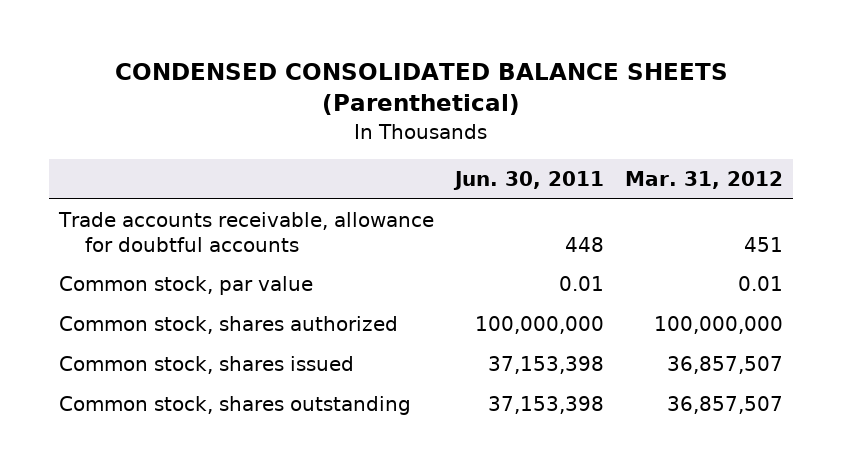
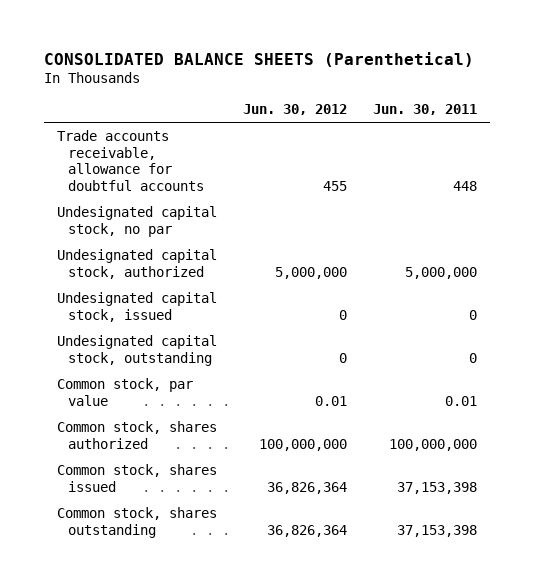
[115,63,729,116] CONDENSED CONSOLIDATED BALANCE SHEETS (Parenthetical) -> [43,51,474,67] CONSOLIDATED BALANCE SHEETS (Parenthetical)
[624,170,783,189] Mar. 31, 2012 -> none
none -> [242,104,347,116] Jun. 30, 2012
none -> [56,205,217,237] Undesignated capital stock, no par
none -> [56,248,217,279] Undesignated capital stock, authorized
none -> [56,291,217,322] Undesignated capital stock, issued
none -> [56,334,217,366] Undesignated capital stock, outstanding

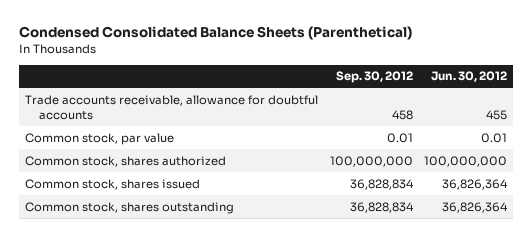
[43,51,474,67] CONSOLIDATED BALANCE SHEETS (Parenthetical) -> [18,26,412,41] Condensed Consolidated Balance Sheets (Parenthetical)
[373,104,478,116] Jun. 30, 2011 -> none
none -> [335,71,413,84] Sep. 30, 2012
[56,205,217,237] Undesignated capital stock, no par -> none
[56,248,217,279] Undesignated capital stock, authorized -> none
[56,291,217,322] Undesignated capital stock, issued -> none
[56,334,217,366] Undesignated capital stock, outstanding -> none

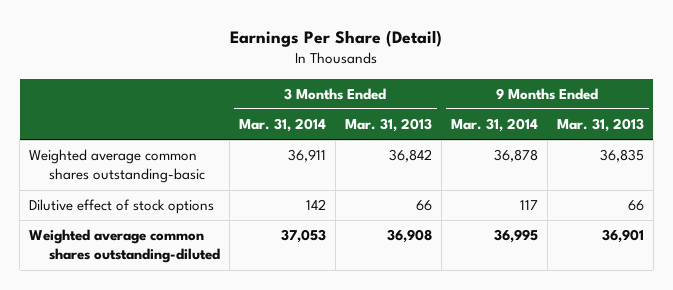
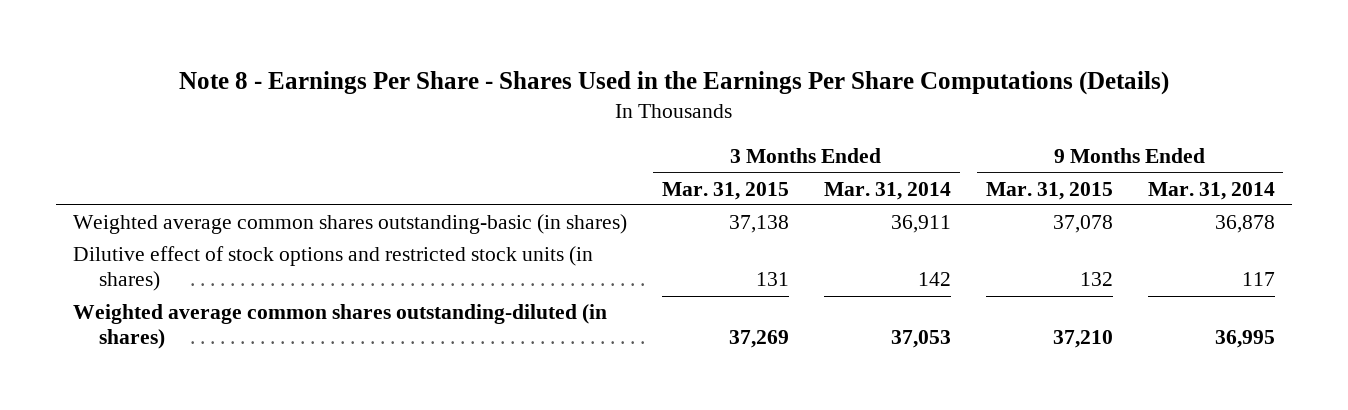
[230,29,443,47] Earnings Per Share (Detail) -> [178,71,1169,96] Note 8 - Earnings Per Share - Shares Used in the Earnings Per Share Computations (Details)
[344,117,432,132] Mar. 31, 2013 -> none
[556,117,644,132] Mar. 31, 2013 -> none
none -> [661,181,789,200] Mar. 31, 2015
none -> [985,181,1113,200] Mar. 31, 2015
[29,149,205,184] Weighted average common shares outstanding-basic -> [73,214,628,235] Weighted average common shares outstanding-basic (in shares)
[29,199,215,215] Dilutive effect of stock options -> [73,246,594,292] Dilutive effect of stock options and restricted stock units (in shares)
[29,229,220,264] Weighted average common shares outstanding-diluted -> [73,304,608,350] Weighted average common shares outstanding-diluted (in shares)

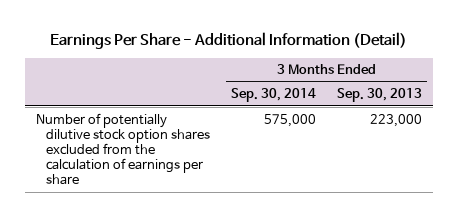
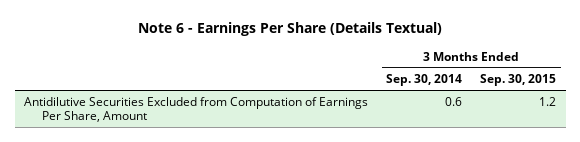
[49,31,407,49] Earnings Per Share - Additional Information (Detail) -> [138,22,443,37] Note 6 - Earnings Per Share (Details Textual)
[337,88,423,103] Sep. 30, 2013 -> none
none -> [480,74,557,87] Sep. 30, 2015
[35,112,210,186] Number of potentially dilutive stock option shares excluded from the calculation of earnings per share -> [24,97,369,123] Antidilutive Securities Excluded from Computation of Earnings Per Share, Amount
[264,113,317,127] 575,000 -> [445,97,463,107] 0.6

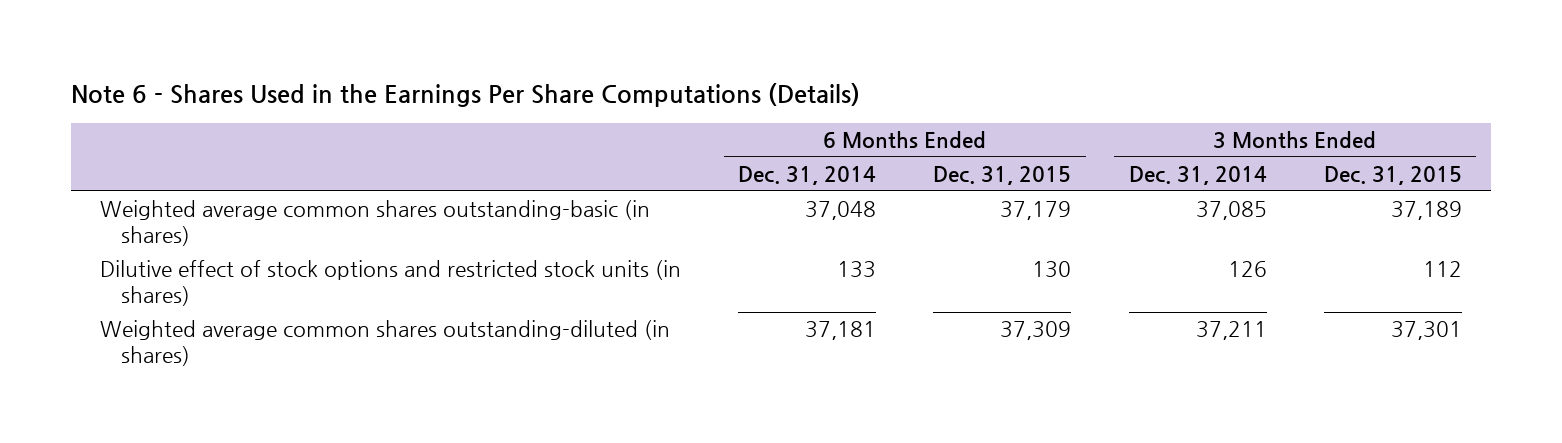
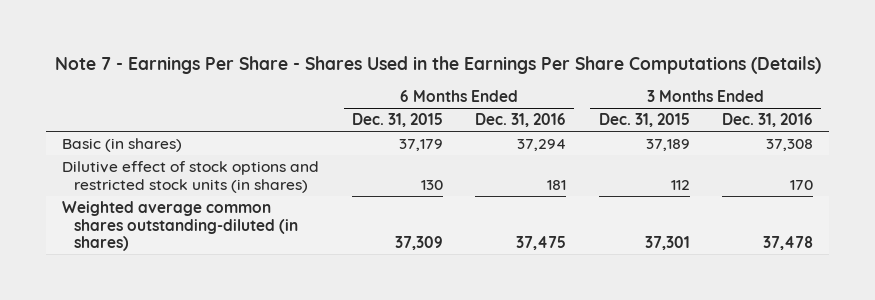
[70,83,860,108] Note 6 - Shares Used in the Earnings Per Share Computations (Details) -> [54,56,821,75] Note 7 - Earnings Per Share - Shares Used in the Earnings Per Share Computations (Details)
[737,165,876,185] Dec. 31, 2014 -> none
[1128,165,1267,185] Dec. 31, 2014 -> none
none -> [475,113,567,128] Dec. 31, 2016
none -> [721,113,813,128] Dec. 31, 2016
[99,200,650,247] Weighted average common shares outstanding-basic (in shares) -> [62,137,183,152] Basic (in shares)

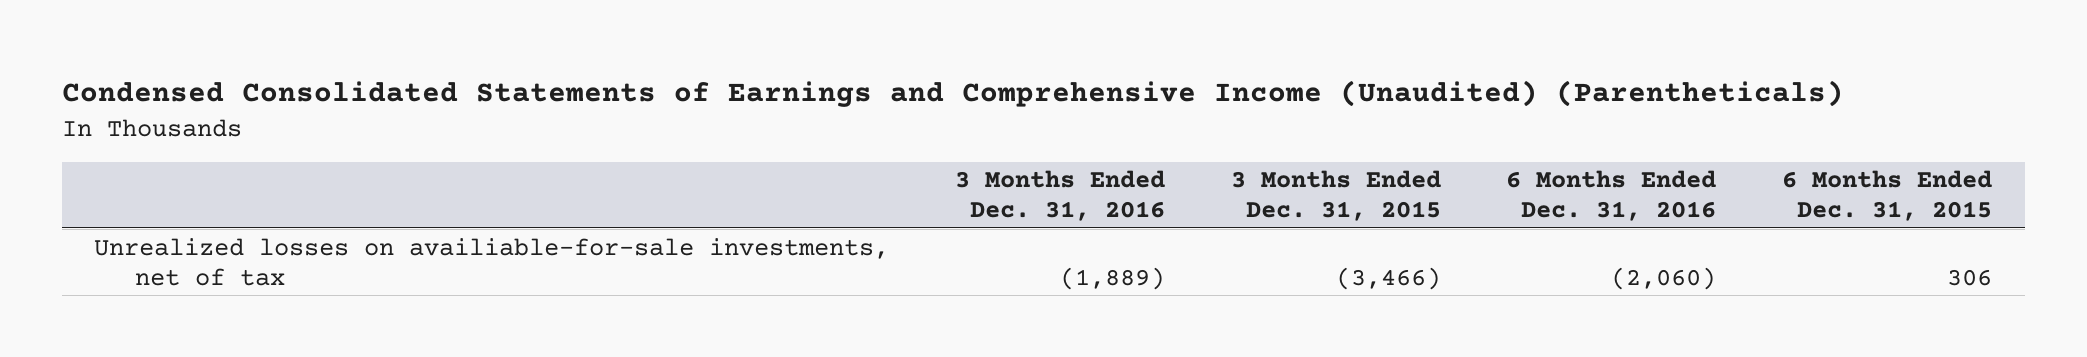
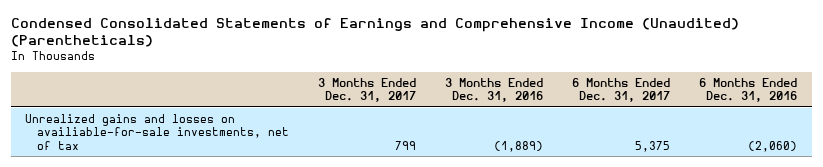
[1230,170,1441,222] 3 Months Ended Dec. 31, 2015 -> none
[1782,170,1993,222] 6 Months Ended Dec. 31, 2015 -> none
none -> [318,77,417,103] 3 Months Ended Dec. 31, 2017
none -> [572,77,671,103] 6 Months Ended Dec. 31, 2017
[94,237,890,286] Unrealized losses on availiable-for-sale investments, net of tax -> [25,114,289,150] Unrealized gains and losses on availiable-for-sale investments, net of tax

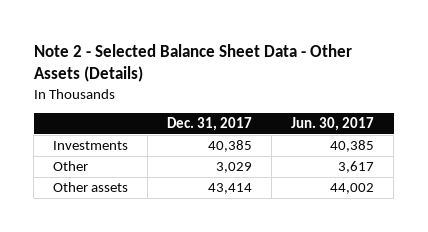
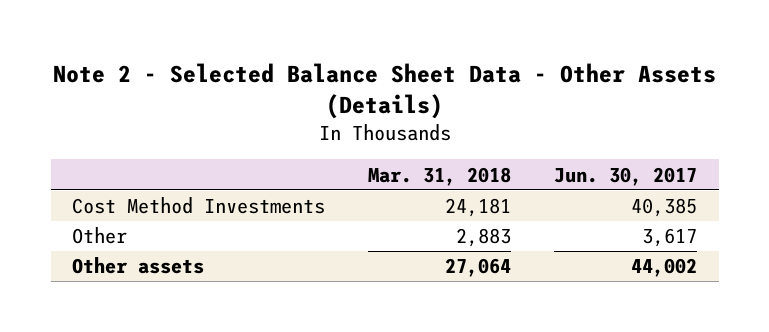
[167,117,253,132] Dec. 31, 2017 -> none
none -> [368,166,512,186] Mar. 31, 2018
[53,141,129,151] Investments -> [72,197,326,215] Cost Method Investments

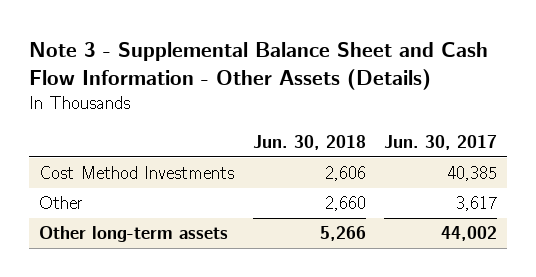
[52,62,716,119] Note 2 - Selected Balance Sheet Data - Other Assets (Details) -> [29,42,489,90] Note 3 - Supplemental Balance Sheet and Cash Flow Information - Other Assets (Details)
[368,166,512,186] Mar. 31, 2018 -> none
none -> [252,135,366,151] Jun. 30, 2018
[72,257,205,275] Other assets -> [38,226,228,243] Other long-term assets

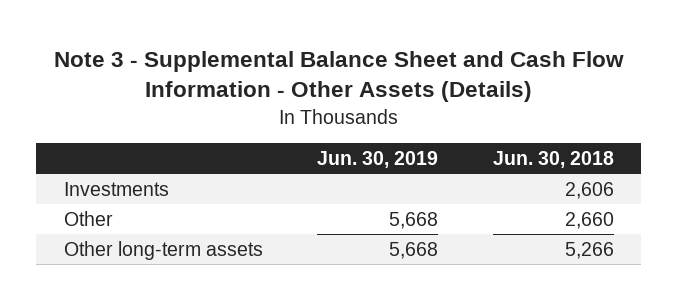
[384,135,498,151] Jun. 30, 2017 -> none
none -> [317,150,439,168] Jun. 30, 2019
[38,166,234,180] Cost Method Investments -> [63,181,169,196] Investments

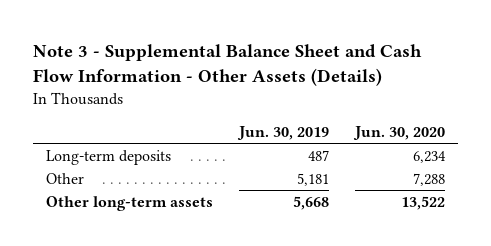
[492,150,614,168] Jun. 30, 2018 -> none
none -> [352,125,445,140] Jun. 30, 2020
[63,181,169,196] Investments -> none
none -> [45,149,171,165] Long-term deposits
[389,211,439,229] 5,668 -> [296,172,329,186] 5,181

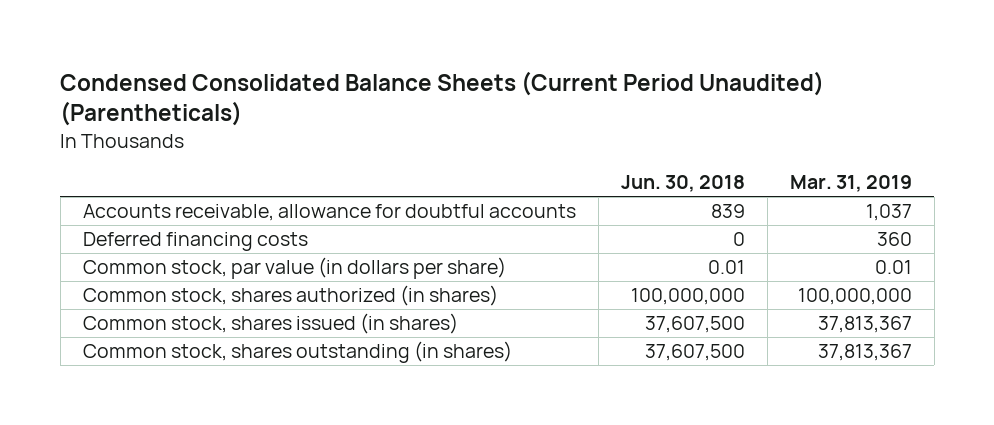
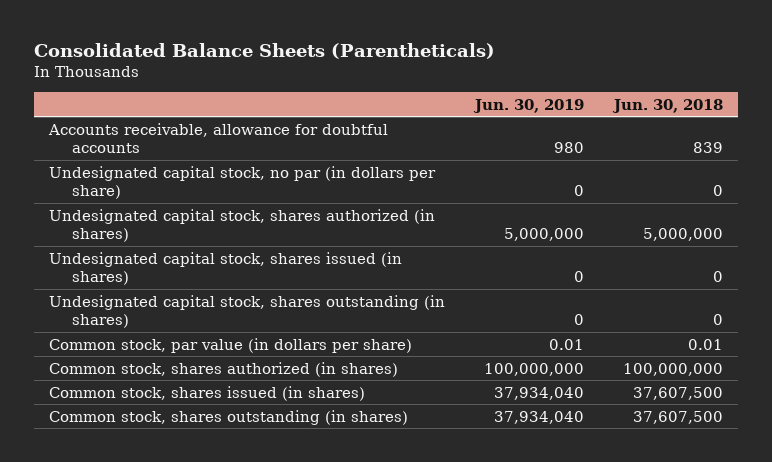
[60,70,825,127] Condensed Consolidated Balance Sheets (Current Period Unaudited) (Parentheticals) -> [33,42,495,59] Consolidated Balance Sheets (Parentheticals)
[789,175,912,193] Mar. 31, 2019 -> none
none -> [472,98,584,113] Jun. 30, 2019
[82,232,308,252] Deferred financing costs -> none
none -> [48,165,436,199] Undesignated capital stock, no par (in dollars per share)
none -> [48,208,435,242] Undesignated capital stock, shares authorized (in shares)
none -> [48,251,402,285] Undesignated capital stock, shares issued (in shares)
none -> [48,294,445,328] Undesignated capital stock, shares outstanding (in shares)

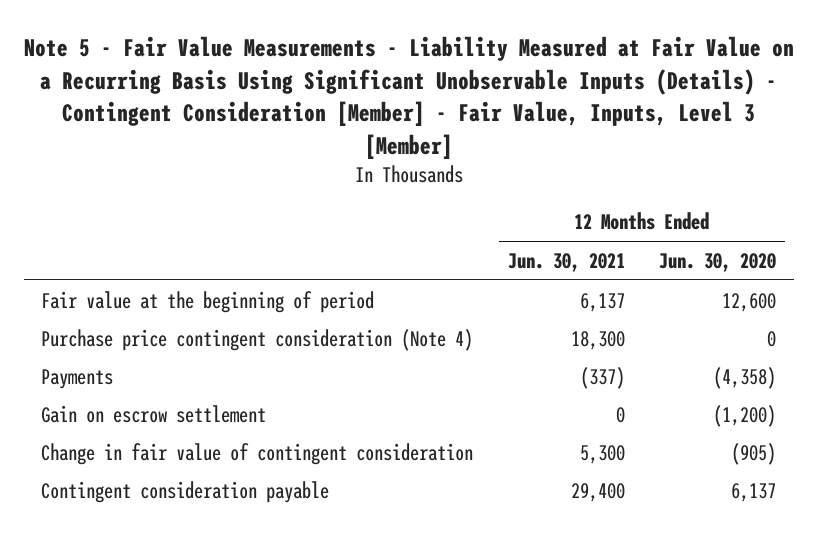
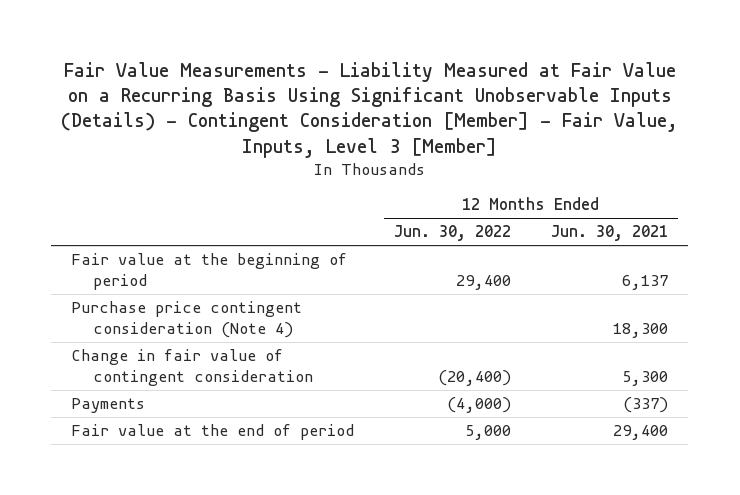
[23,36,794,160] Note 5 - Fair Value Measurements - Liability Measured at Fair Value on a Recurring Basis Using Significant Unobservable Inputs (Details) - Contingent Consideration [Member] - Fair Value, Inputs, Level 3 [Member] -> [60,61,678,158] Fair Value Measurements - Liability Measured at Fair Value on a Recurring Basis Using Significant Unobservable Inputs (Details) - Contingent Consideration [Member] - Fair Value, Inputs, Level 3 [Member]
[659,252,777,272] Jun. 30, 2020 -> none
none -> [394,225,512,242] Jun. 30, 2022
[41,404,267,423] Gain on escrow settlement -> none
[41,368,114,389] Payments -> [71,398,146,414] Payments
[41,480,330,503] Contingent consideration payable -> [71,424,355,441] Fair value at the end of period

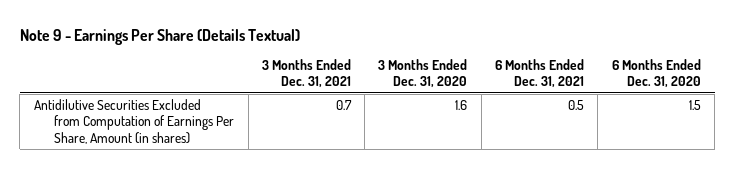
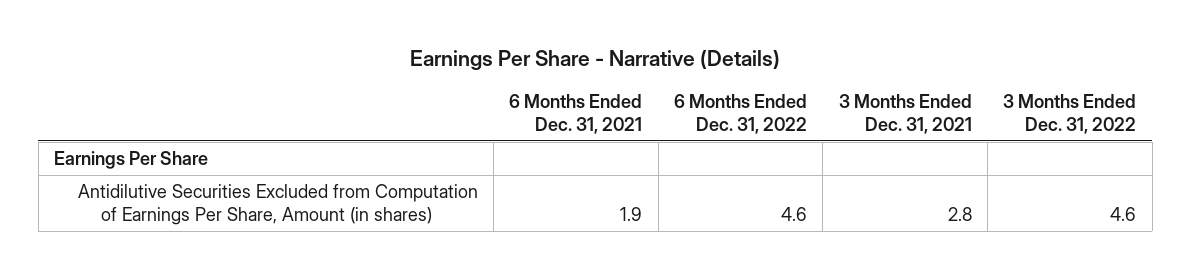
[19,28,300,45] Note 9 - Earnings Per Share (Details Textual) -> [410,49,781,71] Earnings Per Share - Narrative (Details)
[378,59,468,89] 3 Months Ended Dec. 31, 2020 -> none
[611,59,701,89] 6 Months Ended Dec. 31, 2020 -> none
none -> [674,93,808,134] 6 Months Ended Dec. 31, 2022
none -> [1003,93,1137,134] 3 Months Ended Dec. 31, 2022
none -> [54,151,209,170] Earnings Per Share
[335,100,352,111] 0.7 -> [947,207,972,222] 2.8
[568,100,585,111] 0.5 -> [620,207,643,222] 1.9

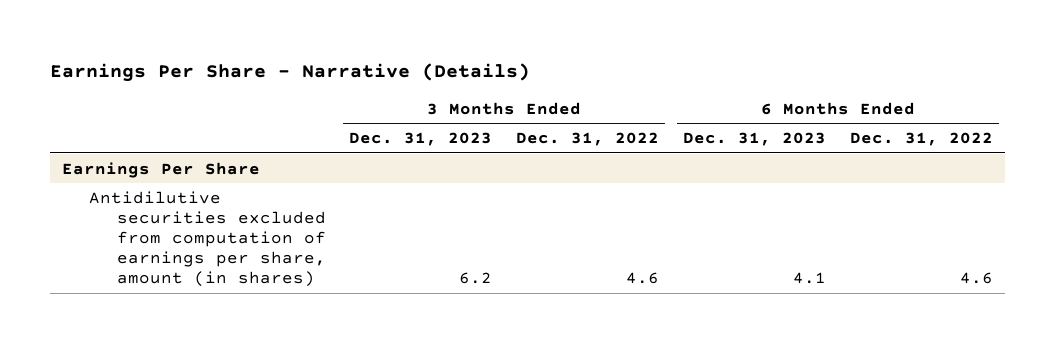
[509,93,643,134] 6 Months Ended Dec. 31, 2021 -> none
[838,93,972,134] 3 Months Ended Dec. 31, 2021 -> none
none -> [349,132,493,147] Dec. 31, 2023
none -> [683,132,827,147] Dec. 31, 2023
[77,184,478,226] Antidilutive Securities Excluded from Computation of Earnings Per Share, Amount (in shares) -> [89,190,326,288] Antidilutive securities excluded from computation of earnings per share, amount (in shares)

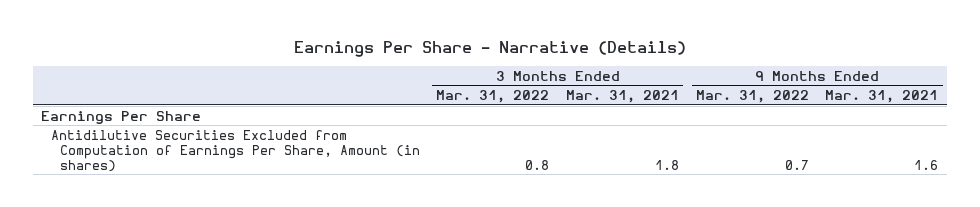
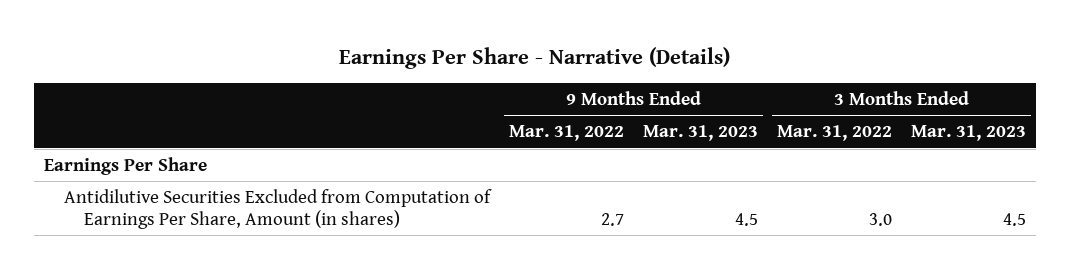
[566,90,680,104] Mar. 31, 2021 -> none
[825,90,939,104] Mar. 31, 2021 -> none
none -> [643,125,759,142] Mar. 31, 2023
none -> [911,125,1027,142] Mar. 31, 2023
[525,159,550,170] 0.8 -> [869,213,893,227] 3.0
[784,159,809,170] 0.7 -> [600,213,624,227] 2.7

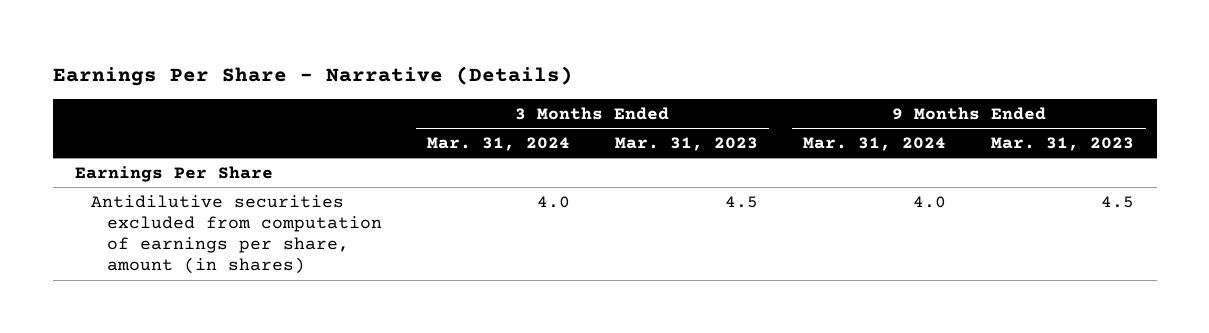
[508,125,624,142] Mar. 31, 2022 -> none
[777,125,893,142] Mar. 31, 2022 -> none
none -> [426,136,570,151] Mar. 31, 2024
none -> [803,136,947,151] Mar. 31, 2024
[63,189,492,230] Antidilutive Securities Excluded from Computation of Earnings Per Share, Amount (in shares) -> [90,194,382,275] Antidilutive securities excluded from computation of earnings per share, amount (in shares)

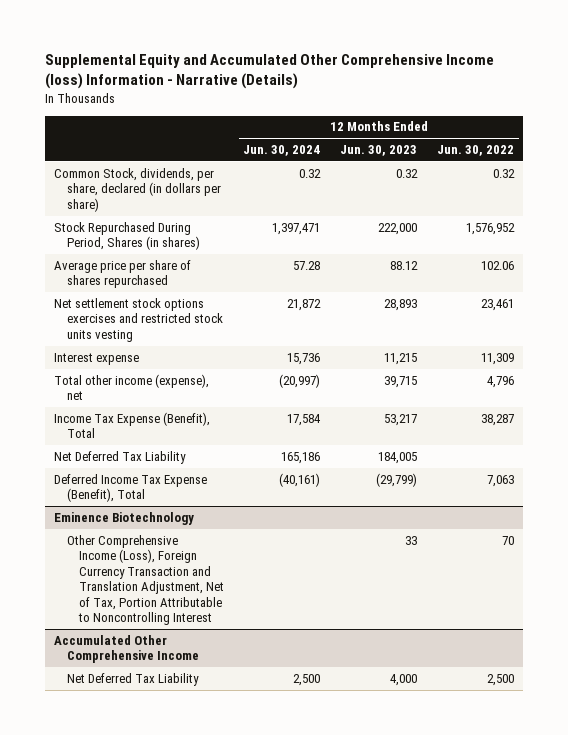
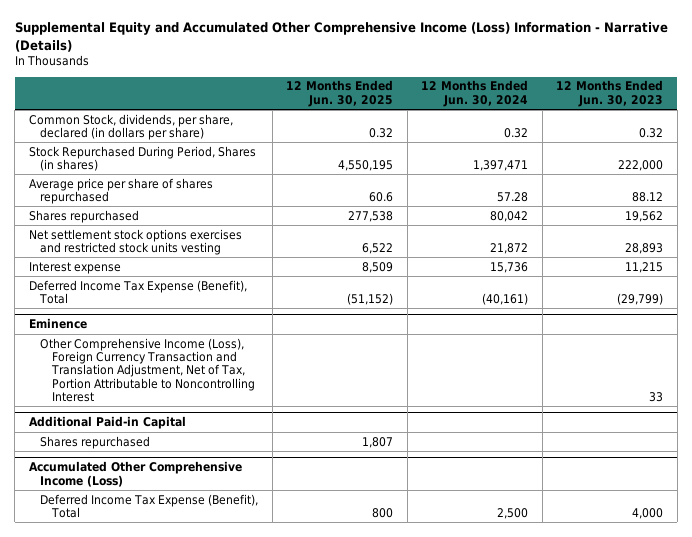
[44,53,494,89] Supplemental Equity and Accumulated Other Comprehensive Income (loss) Information - Narrative (Details) -> [14,22,668,53] Supplemental Equity and Accumulated Other Comprehensive Income (Loss) Information - Narrative (Details)
[436,145,514,157] Jun. 30, 2022 -> none
none -> [286,80,394,107] 12 Months Ended Jun. 30, 2025
none -> [28,209,139,223] Shares repurchased
[54,373,210,401] Total other income (expense), net -> none
[54,411,211,439] Income Tax Expense (Benefit), Total -> none
[54,450,187,464] Net Deferred Tax Liability -> none
[54,511,195,525] Eminence Biotechnology -> [28,318,87,330] Eminence
none -> [28,416,186,430] Additional Paid-in Capital
none -> [40,435,151,449] Shares repurchased
[54,634,199,664] Accumulated Other Comprehensive Income -> [28,461,242,487] Accumulated Other Comprehensive Income (Loss)
[66,672,199,686] Net Deferred Tax Liability -> [40,493,259,518] Deferred Income Tax Expense (Benefit), Total

